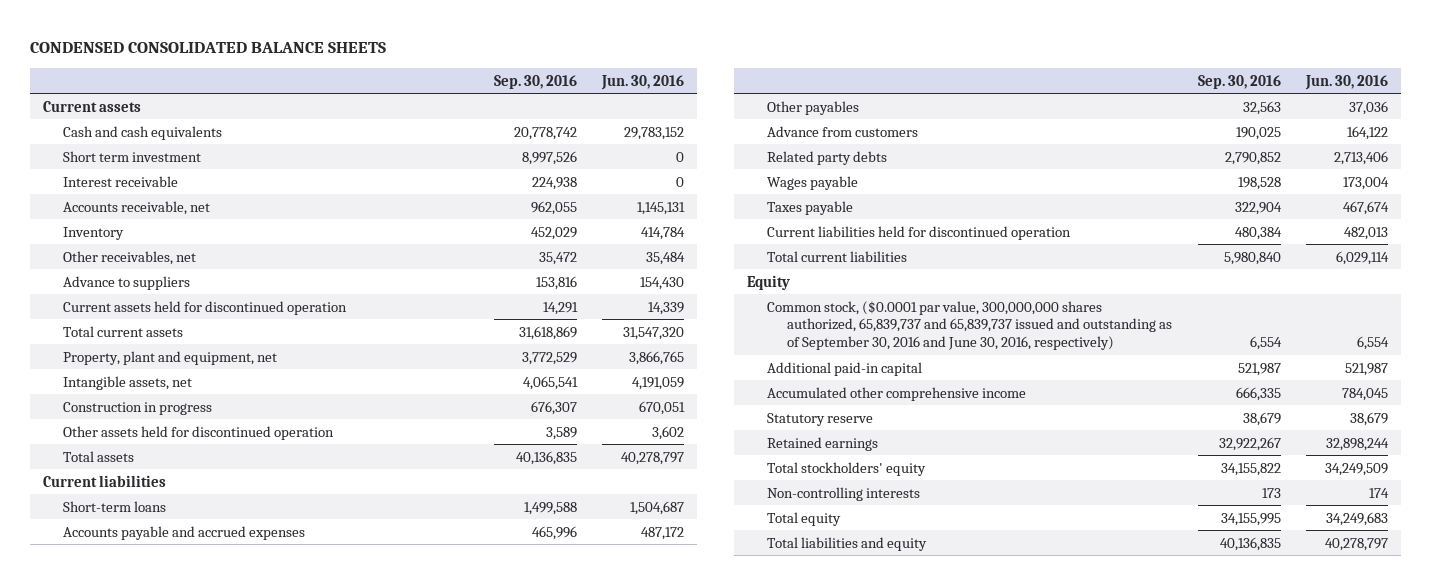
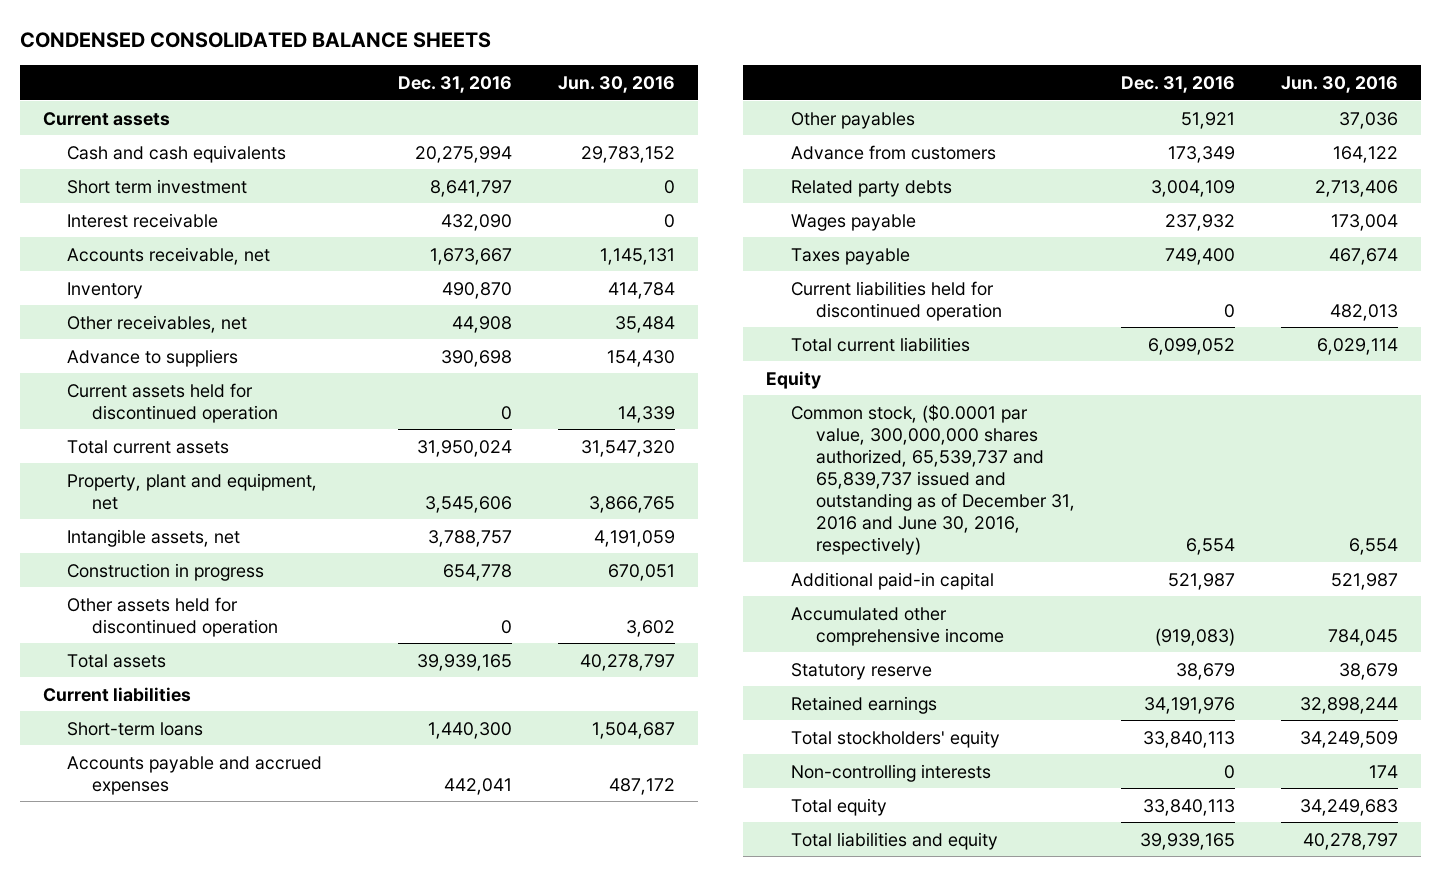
[493,74,577,89] Sep. 30, 2016 -> none
none -> [397,75,512,93] Dec. 31, 2016
[767,300,1173,351] Common stock, ($0.0001 par value, 300,000,000 shares authorized, 65,839,737 and 65,839,737 issued and outstanding as of September 30, 2016 and June 30, 2016, respectively) -> [790,403,1075,555] Common stock, ($0.0001 par value, 300,000,000 shares authorized, 65,539,737 and 65,839,737 issued and outstanding as of December 31, 2016 and June 30, 2016, respectively)

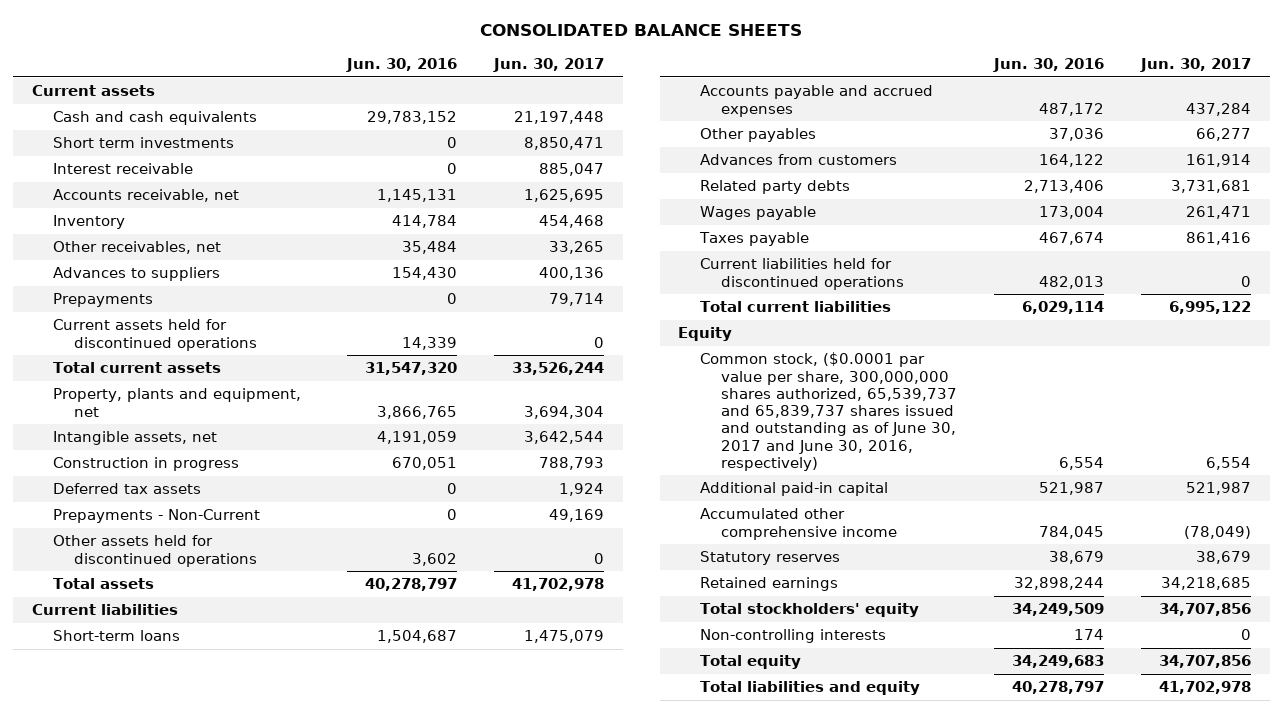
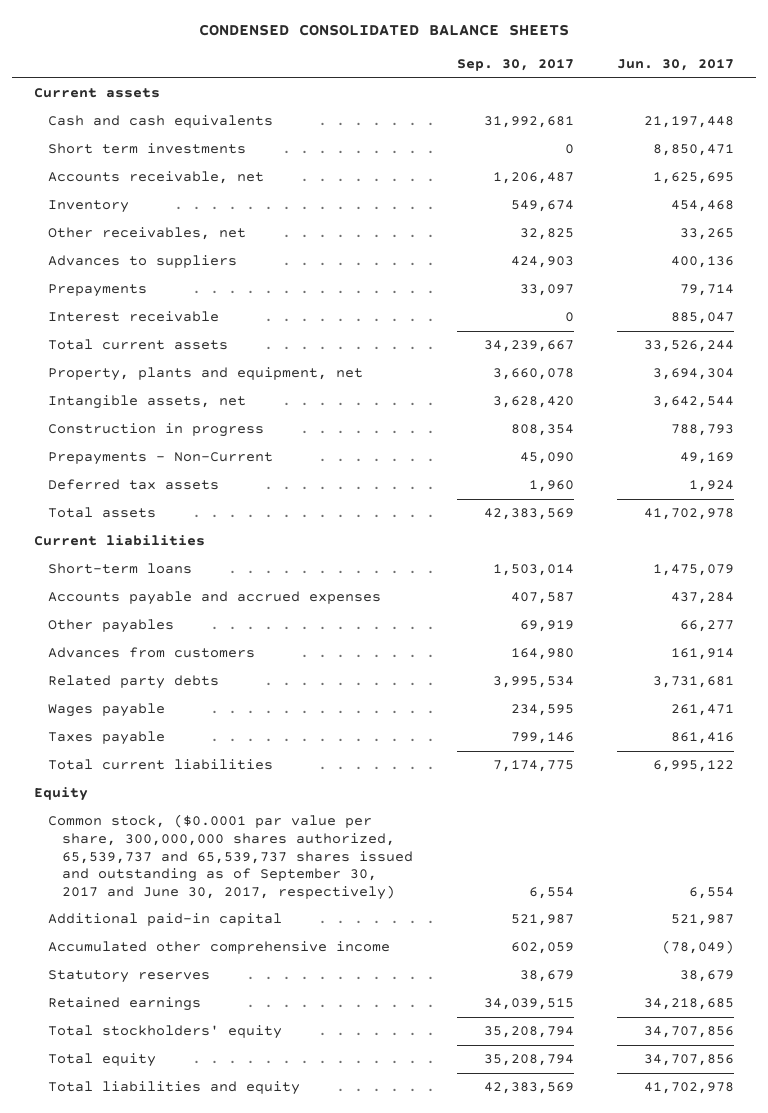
[480,24,803,37] CONSOLIDATED BALANCE SHEETS -> [199,23,570,36] CONDENSED CONSOLIDATED BALANCE SHEETS
[346,58,458,73] Jun. 30, 2016 -> none
none -> [456,59,574,72] Sep. 30, 2017
[52,319,258,351] Current assets held for discontinued operations -> none
[52,163,193,175] Interest receivable -> [47,311,219,323] Interest receivable
[52,535,258,567] Other assets held for discontinued operations -> none
[52,483,201,495] Deferred tax assets -> [47,479,219,491] Deferred tax assets
[699,258,905,290] Current liabilities held for discontinued operations -> none
[699,352,958,471] Common stock, ($0.0001 par value per share, 300,000,000 shares authorized, 65,539,737 and 65,839,737 shares issued and outstanding as of June 30, 2017 and June 30, 2016, respectively) -> [47,814,414,900] Common stock, ($0.0001 par value per share, 300,000,000 shares authorized, 65,539,737 and 65,539,737 shares issued and outstanding as of September 30, 2017 and June 30, 2017, respectively)
[699,629,886,644] Non-controlling interests -> none

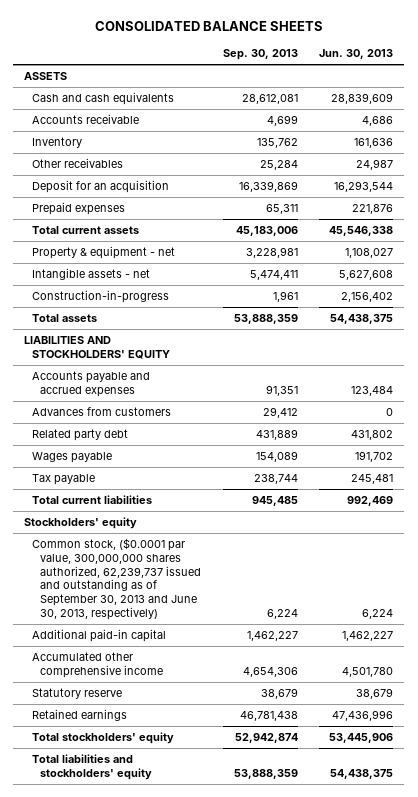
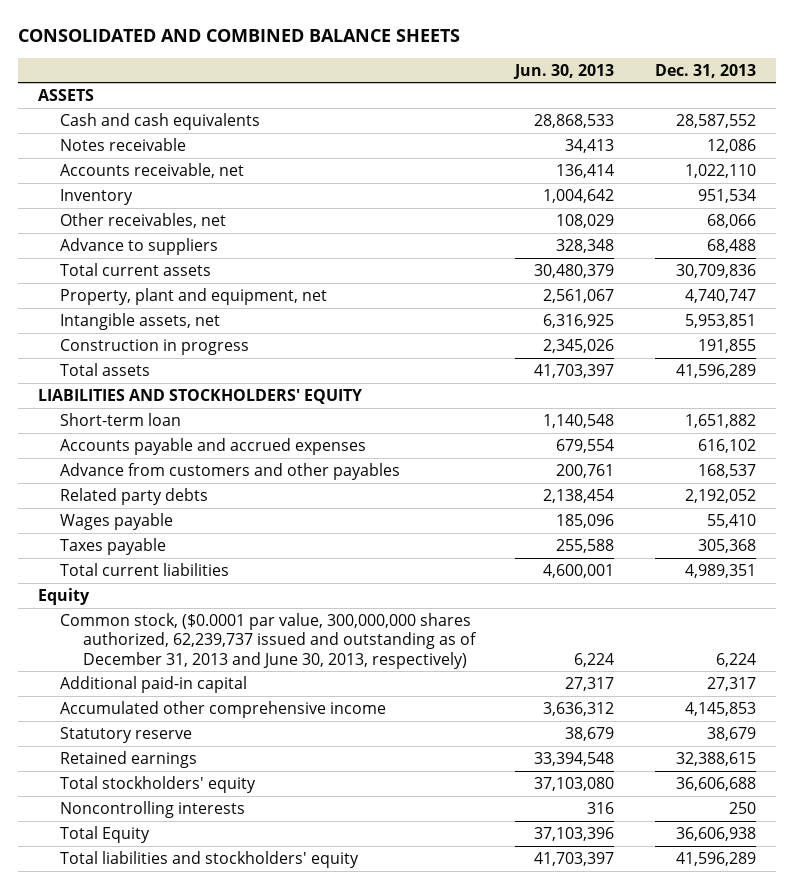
[94,20,323,31] CONSOLIDATED BALANCE SHEETS -> [17,28,460,42] CONSOLIDATED AND COMBINED BALANCE SHEETS
[222,49,298,61] Sep. 30, 2013 -> none
none -> [654,63,756,78] Dec. 31, 2013
[32,180,170,194] Deposit for an acquisition -> none
[32,202,126,216] Prepaid expenses -> none
[331,93,394,105] 28,839,609 -> [534,113,615,128] 28,868,533
none -> [60,137,187,151] Notes receivable
[32,114,140,125] Accounts receivable -> [60,162,245,178] Accounts receivable, net
[362,116,394,127] 4,686 -> [556,163,615,178] 136,414
[354,138,394,149] 161,636 -> [543,188,615,203] 1,004,642
[32,158,124,169] Other receivables -> [60,212,227,228] Other receivables, net
[356,159,394,171] 24,987 -> [556,213,615,228] 108,029
none -> [60,237,219,255] Advance to suppliers
[329,226,394,237] 45,546,338 -> [534,263,615,278] 30,480,379
[32,246,176,260] Property & equipment - net -> [60,287,328,305] Property, plant and equipment, net
[345,248,394,259] 1,108,027 -> [543,288,615,303] 2,561,067
[32,268,151,281] Intangible assets - net -> [60,312,221,330] Intangible assets, net
[339,270,394,281] 5,627,608 -> [543,313,615,328] 6,316,925
[32,290,170,304] Construction-in-progress -> [60,338,250,355] Construction in progress
[341,292,394,303] 2,156,402 -> [543,338,615,353] 2,345,026
[330,314,394,325] 54,438,375 -> [534,363,615,378] 41,703,397
[32,407,172,417] Advances from customers -> none
none -> [60,412,182,426] Short-term loan
[351,386,394,397] 123,484 -> [556,438,615,453] 679,554
none -> [60,462,401,480] Advance from customers and other payables
[32,429,129,442] Related party debt -> [60,487,209,505] Related party debts
[351,430,394,441] 431,802 -> [543,488,615,503] 2,138,454
[355,451,394,463] 191,702 -> [556,513,615,528] 185,096
[32,474,96,486] Tax payable -> [60,537,167,555] Taxes payable
[351,474,394,485] 245,481 -> [556,538,615,553] 255,588
[347,496,394,507] 992,469 -> [543,563,615,578] 4,600,001
[24,517,138,530] Stockholders' equity -> [37,587,90,605] Equity
[32,538,202,620] Common stock, ($0.0001 par value, 300,000,000 shares authorized, 62,239,737 issued and outstanding as of September 30, 2013 and June 30, 2013, respectively) -> [60,612,477,669] Common stock, ($0.0001 par value, 300,000,000 shares authorized, 62,239,737 issued and outstanding as of December 31, 2013 and June 30, 2013, respectively)
[342,631,394,642] 1,462,227 -> [565,676,615,691] 27,317
[342,667,394,678] 4,501,780 -> [543,701,615,716] 3,636,312
[332,710,394,722] 47,436,996 -> [534,751,615,766] 33,394,548
[329,733,394,744] 53,445,906 -> [534,776,615,791] 37,103,080
none -> [60,800,246,818] Noncontrolling interests
none -> [60,825,151,843] Total Equity
[330,769,394,780] 54,438,375 -> [534,851,615,866] 41,703,397

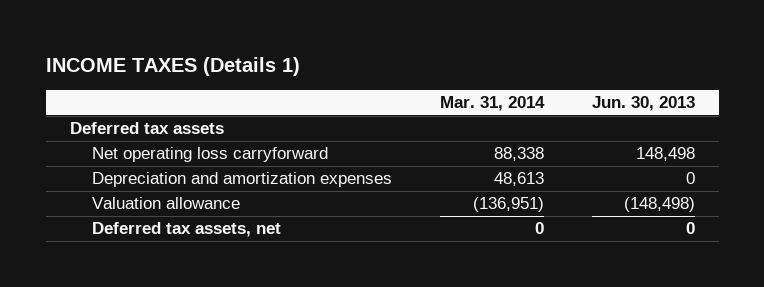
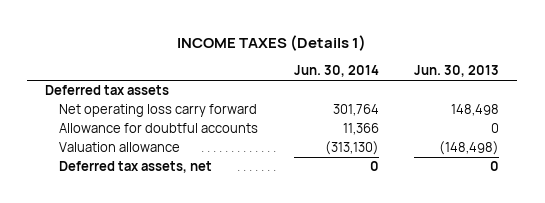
[439,95,545,111] Mar. 31, 2014 -> none
none -> [293,65,379,78] Jun. 30, 2014
[92,172,393,188] Depreciation and amortization expenses -> none
[92,147,329,163] Net operating loss carryforward -> [58,104,257,118] Net operating loss carry forward
none -> [58,123,258,134] Allowance for doubtful accounts

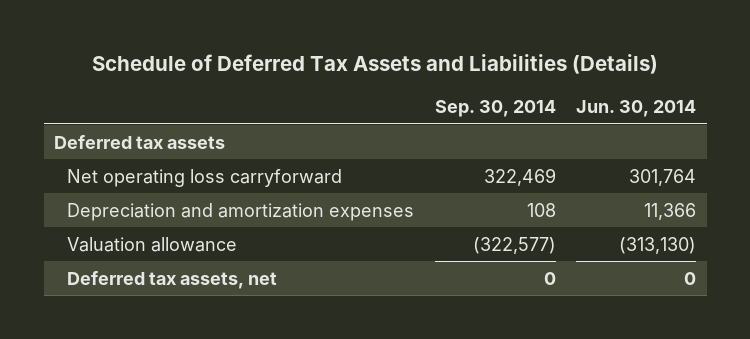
[177,34,367,51] INCOME TAXES (Details 1) -> [92,54,659,75] Schedule of Deferred Tax Assets and Liabilities (Details)
[414,65,500,78] Jun. 30, 2013 -> none
none -> [434,100,556,118] Sep. 30, 2014
[58,104,257,118] Net operating loss carry forward -> [67,168,343,187] Net operating loss carryforward
[58,123,258,134] Allowance for doubtful accounts -> [67,202,415,221] Depreciation and amortization expenses

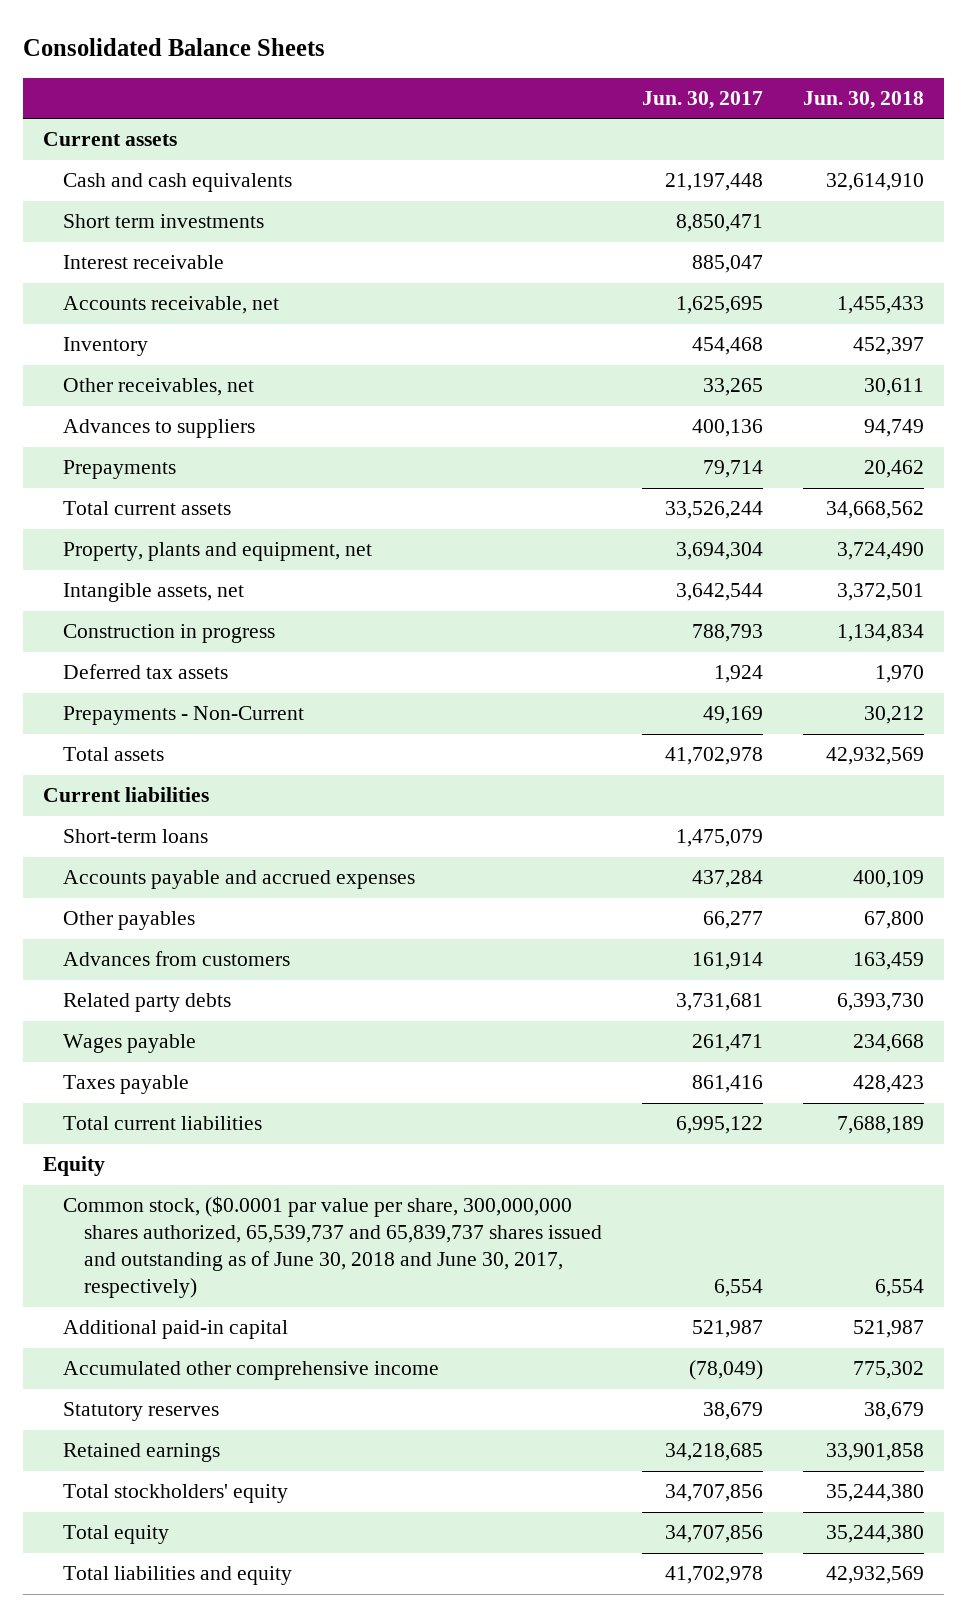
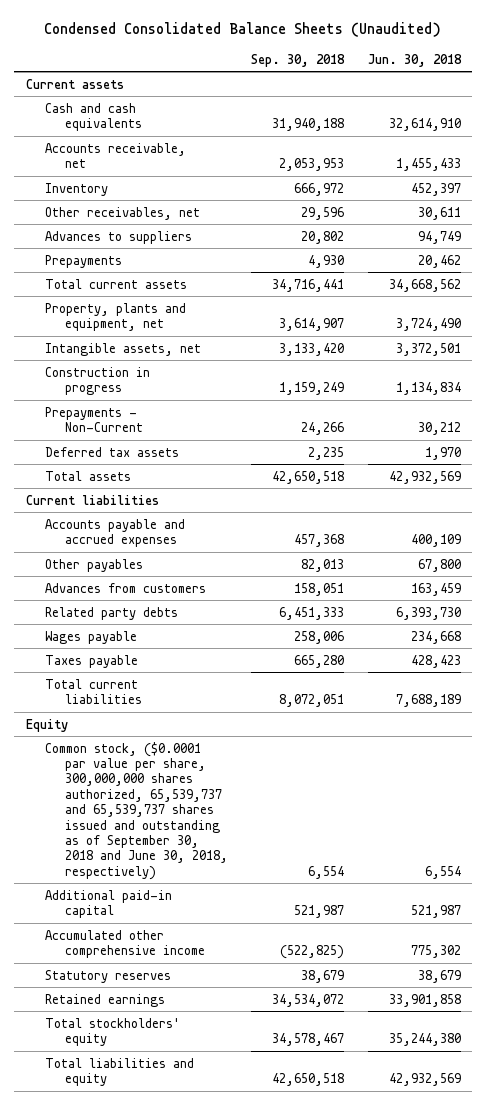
[22,38,325,57] Consolidated Balance Sheets -> [44,22,442,38] Condensed Consolidated Balance Sheets (Unaudited)
[642,90,764,109] Jun. 30, 2017 -> none
none -> [251,53,346,67] Sep. 30, 2018
[63,214,265,229] Short term investments -> none
[63,255,225,270] Interest receivable -> none
[63,664,229,680] Deferred tax assets -> [45,446,180,457] Deferred tax assets
[63,829,209,844] Short-term loans -> none
[63,1196,603,1299] Common stock, ($0.0001 par value per share, 300,000,000 shares authorized, 65,539,737 and 65,839,737 shares issued and outstanding as of June 30, 2018 and June 30, 2017, respectively) -> [45,741,228,880] Common stock, ($0.0001 par value per share, 300,000,000 shares authorized, 65,539,737 and 65,539,737 shares issued and outstanding as of September 30, 2018 and June 30, 2018, respectively)
[63,1525,170,1545] Total equity -> none

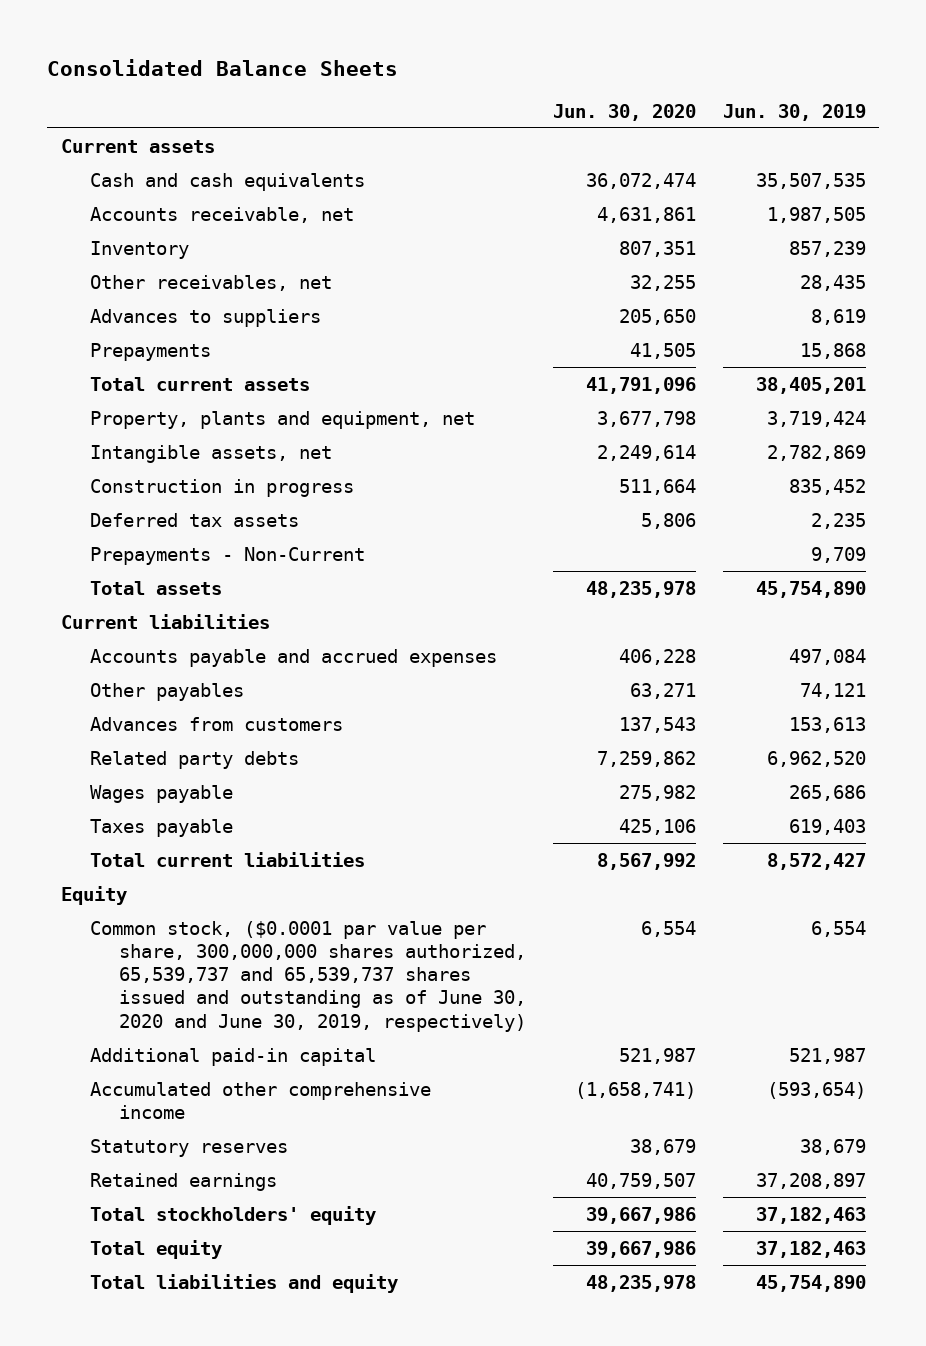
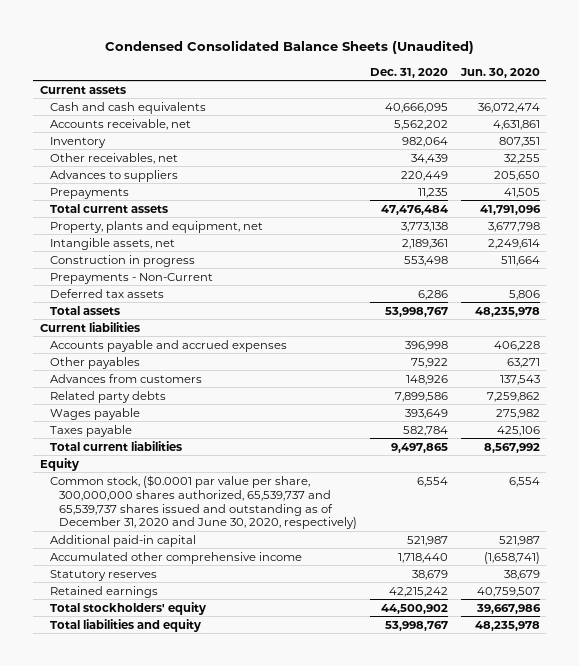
[47,58,399,76] Consolidated Balance Sheets -> [104,40,474,55] Condensed Consolidated Balance Sheets (Unaudited)
[722,103,866,121] Jun. 30, 2019 -> none
none -> [370,67,449,78] Dec. 31, 2020
[90,512,300,527] Deferred tax assets -> [49,288,164,298] Deferred tax assets
[90,920,527,1032] Common stock, ($0.0001 par value per share, 300,000,000 shares authorized, 65,539,737 and 65,539,737 shares issued and outstanding as of June 30, 2020 and June 30, 2019, respectively) -> [49,474,358,530] Common stock, ($0.0001 par value per share, 300,000,000 shares authorized, 65,539,737 and 65,539,737 shares issued and outstanding as of December 31, 2020 and June 30, 2020, respectively)
[90,1239,223,1259] Total equity -> none

